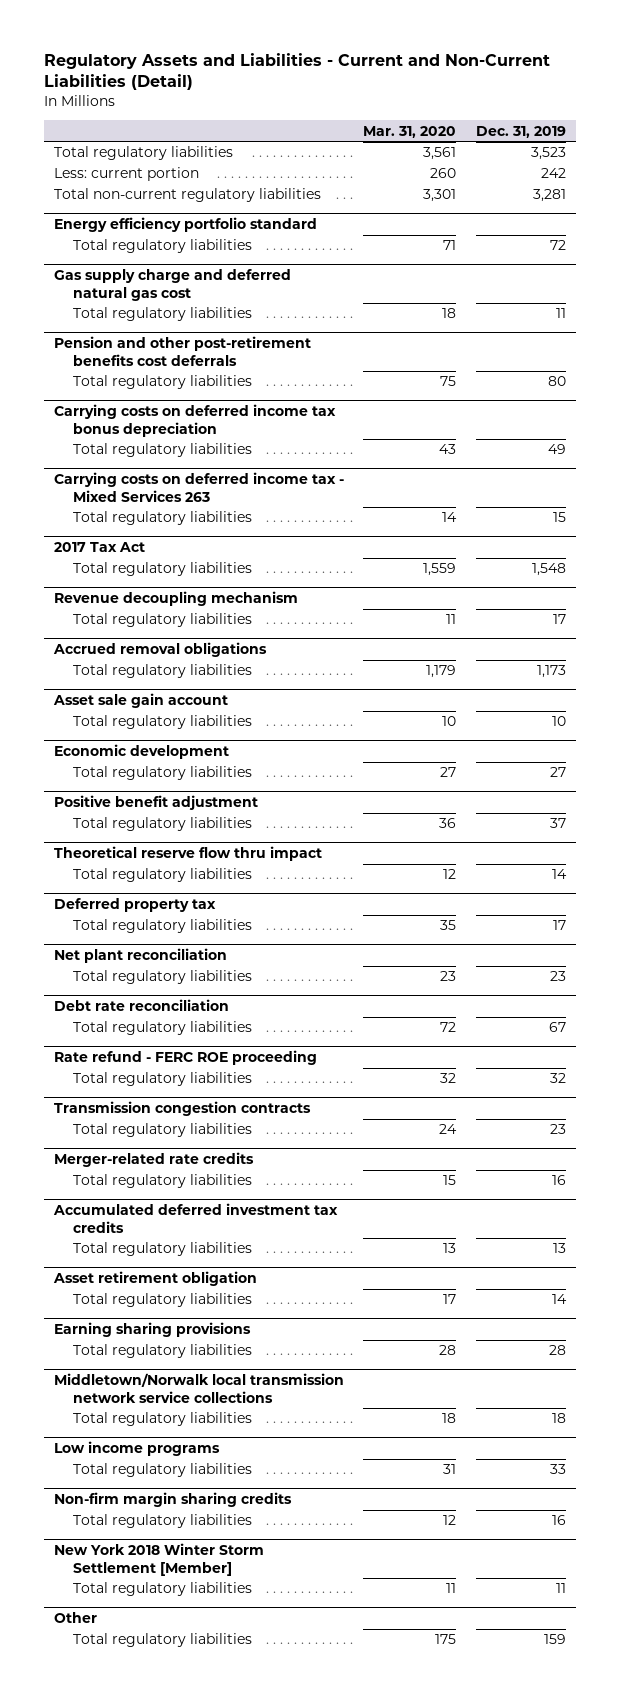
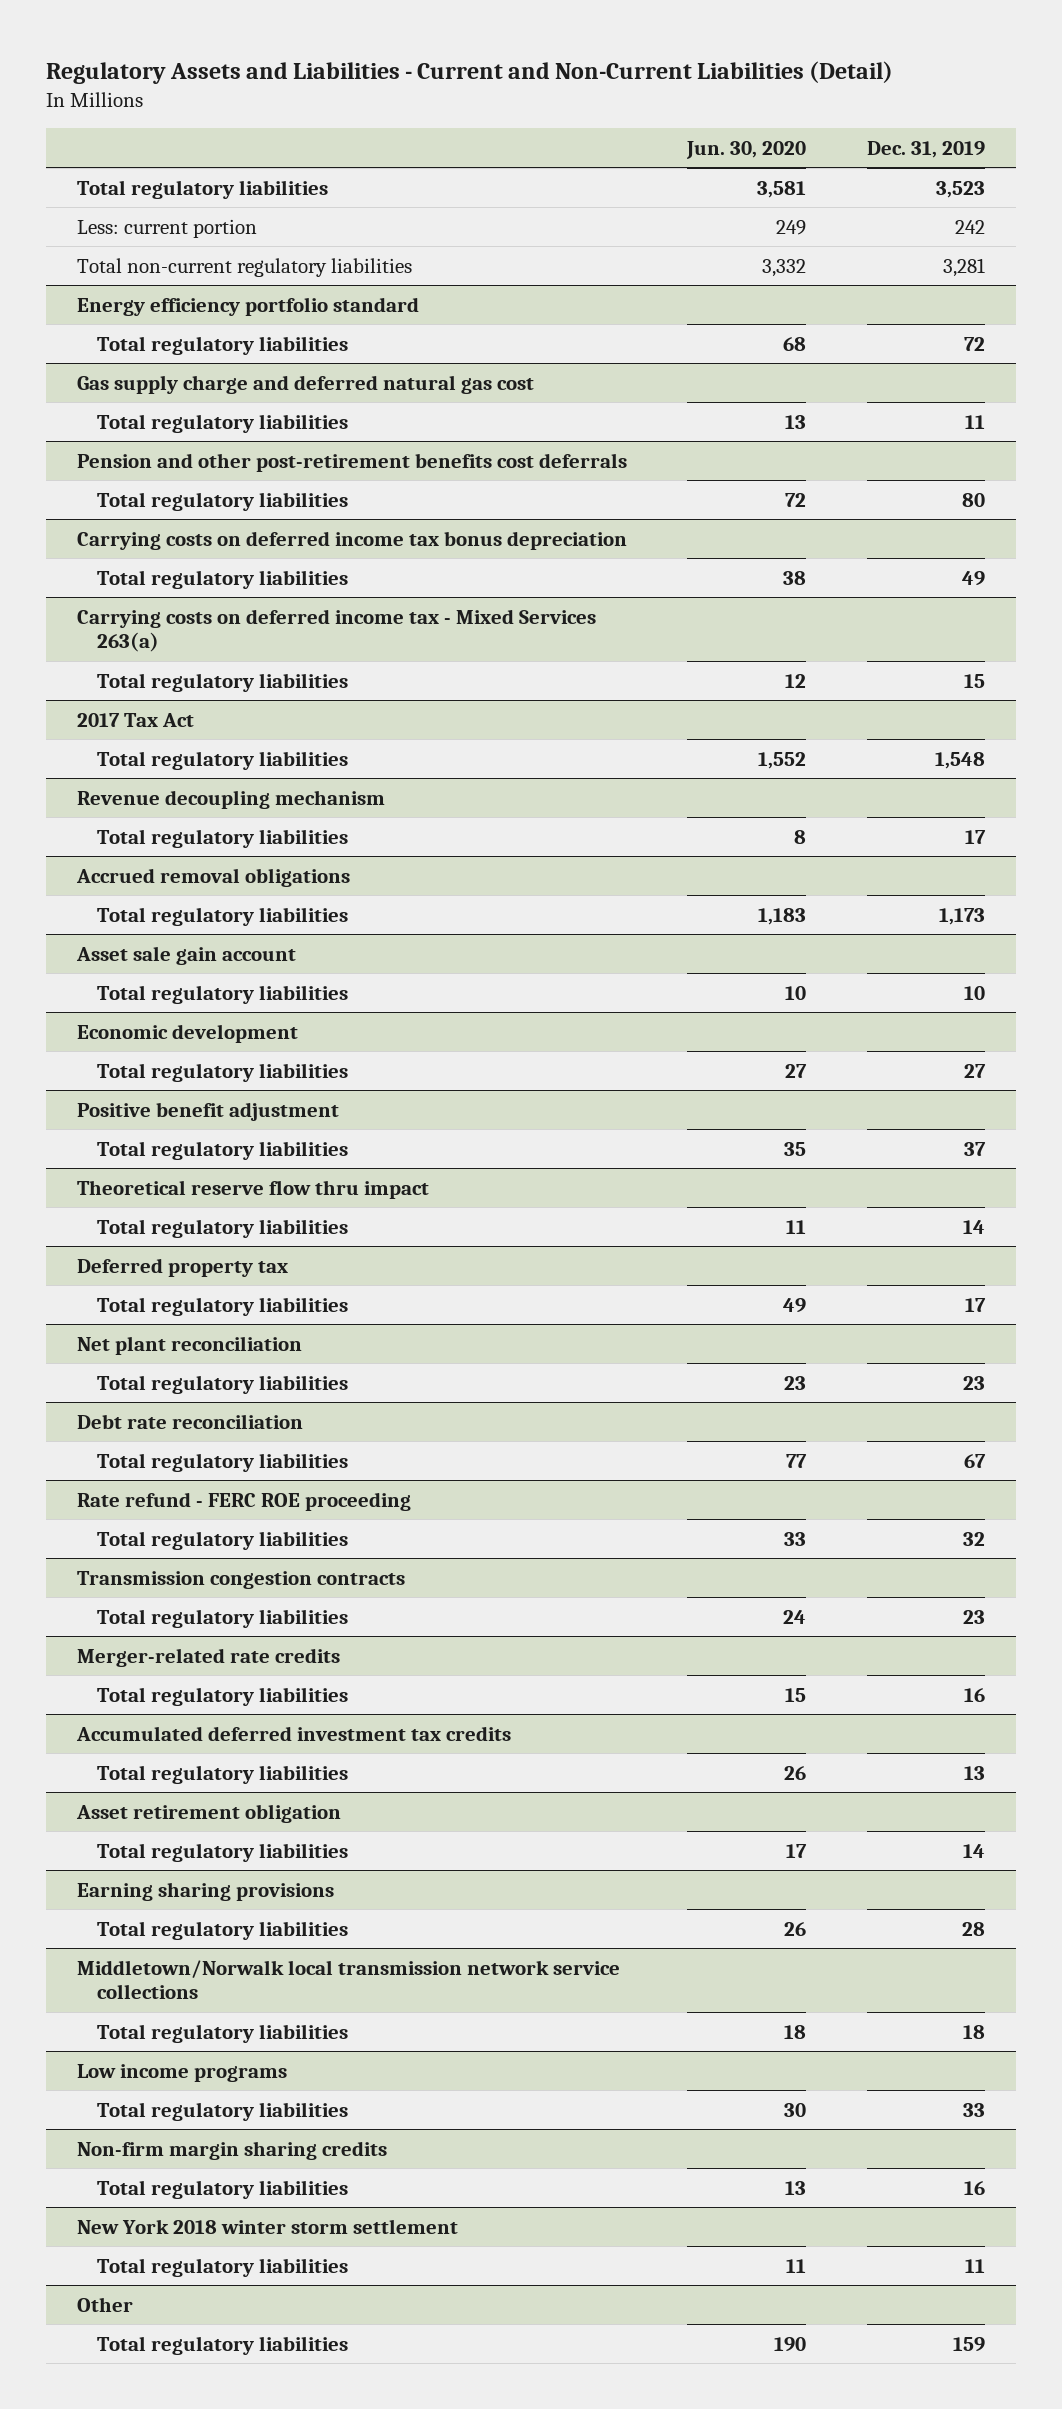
[363,125,457,138] Mar. 31, 2020 -> none
none -> [686,141,807,160] Jun. 30, 2020
[53,472,344,502] Carrying costs on deferred income tax - Mixed Services 263 -> [76,608,596,653] Carrying costs on deferred income tax - Mixed Services 263(a)
[53,1543,264,1576] New York 2018 Winter Storm Settlement [Member] -> [76,2218,458,2234] New York 2018 winter storm settlement

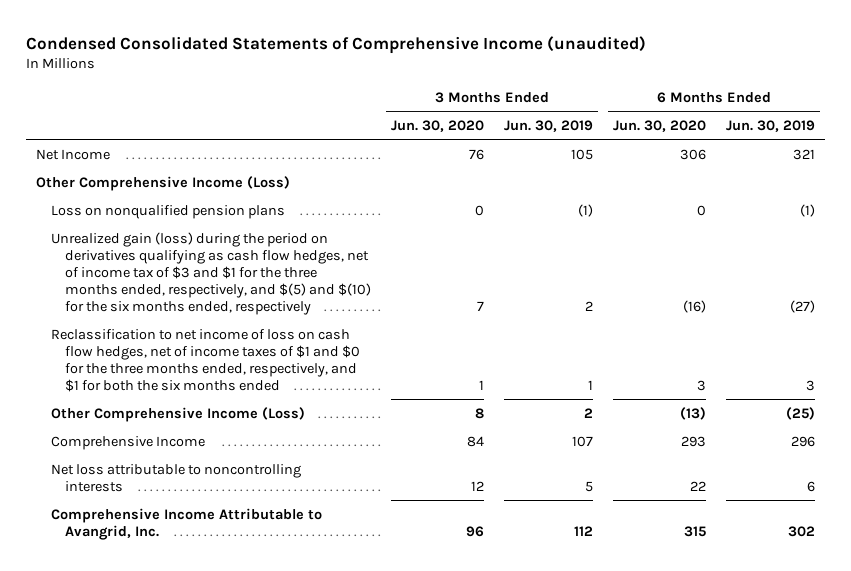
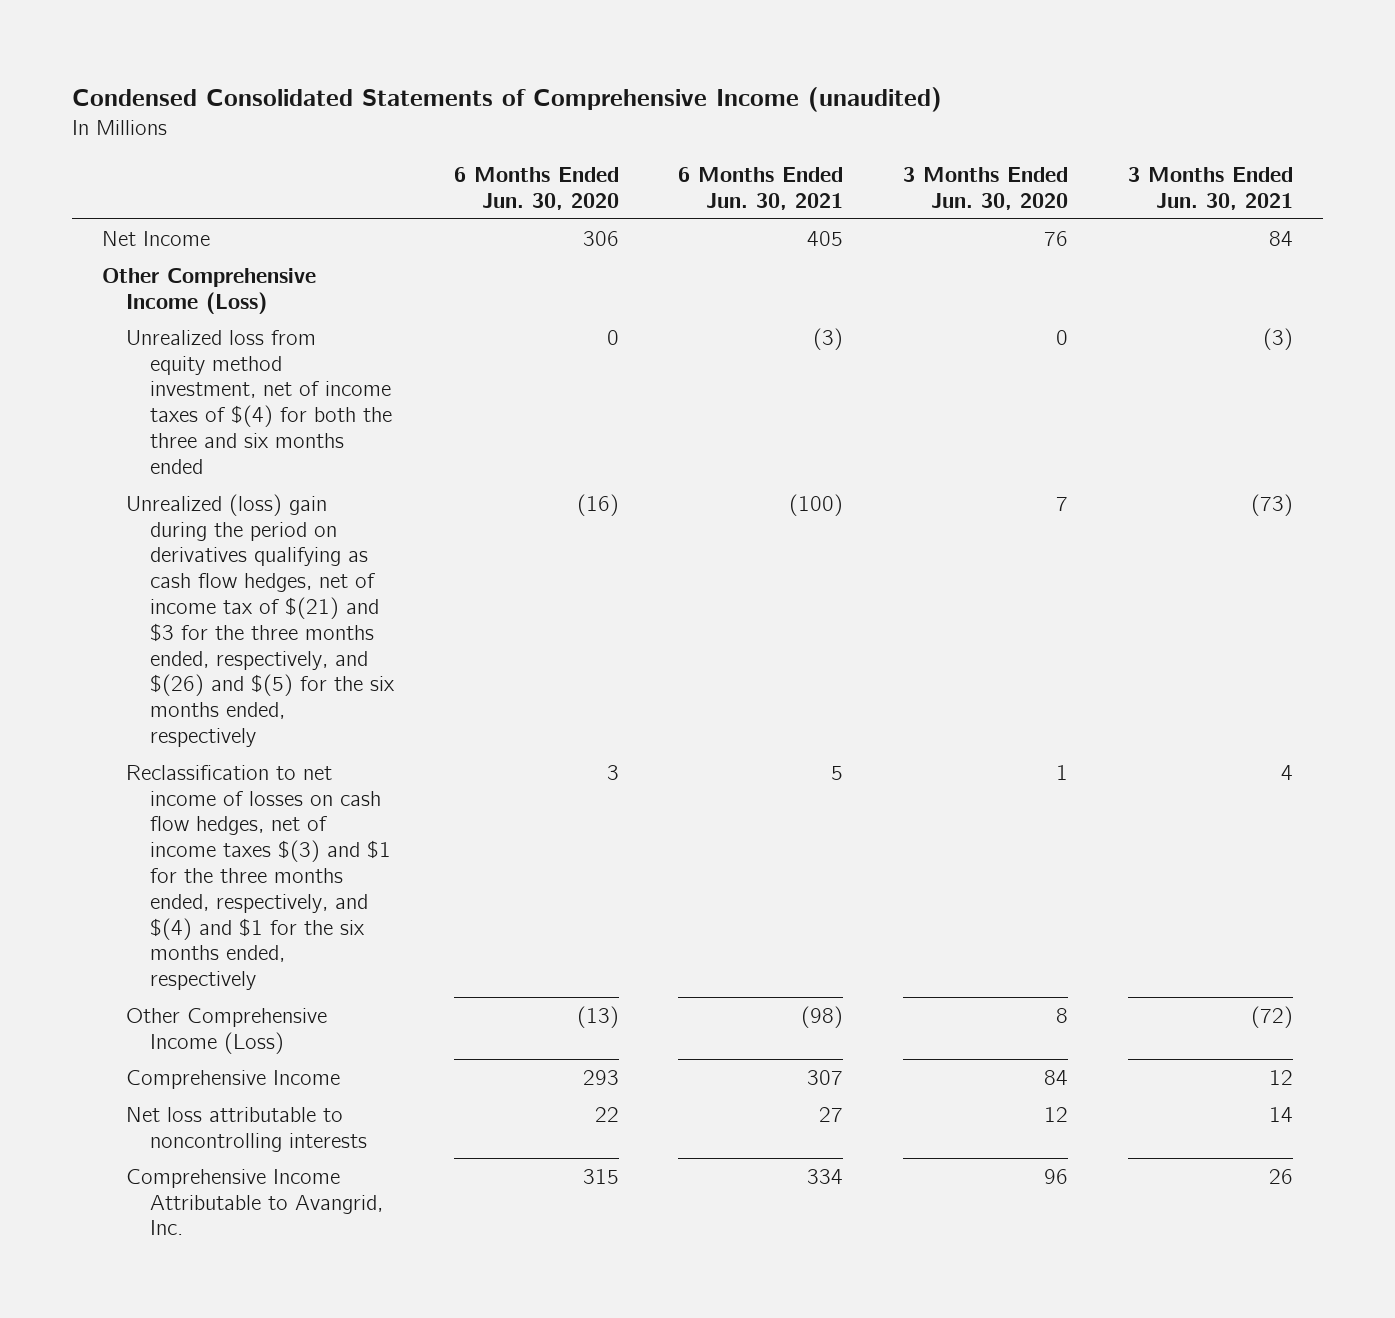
[504,119,594,132] Jun. 30, 2019 -> none
[726,119,816,132] Jun. 30, 2019 -> none
none -> [678,167,844,210] 6 Months Ended Jun. 30, 2021
none -> [1127,167,1293,210] 3 Months Ended Jun. 30, 2021
[50,204,285,219] Loss on nonqualified pension plans -> none
none -> [126,329,392,474] Unrealized loss from equity method investment, net of income taxes of $(4) for both the three and six months ended
[50,231,372,315] Unrealized gain (loss) during the period on derivatives qualifying as cash flow hedges, net of income tax of $3 and $1 for the three months ended, respectively, and $(5) and $(10) for the six months ended, respectively -> [126,493,395,748] Unrealized (loss) gain during the period on derivatives qualifying as cash flow hedges, net of income tax of $(21) and $3 for the three months ended, respectively, and $(26) and $(5) for the six months ended, respectively
[50,328,361,392] Reclassification to net income of loss on cash flow hedges, net of income taxes of $1 and $0 for the three months ended, respectively, and $1 for both the six months ended -> [126,764,391,991] Reclassification to net income of losses on cash flow hedges, net of income taxes $(3) and $1 for the three months ended, respectively, and $(4) and $1 for the six months ended, respectively

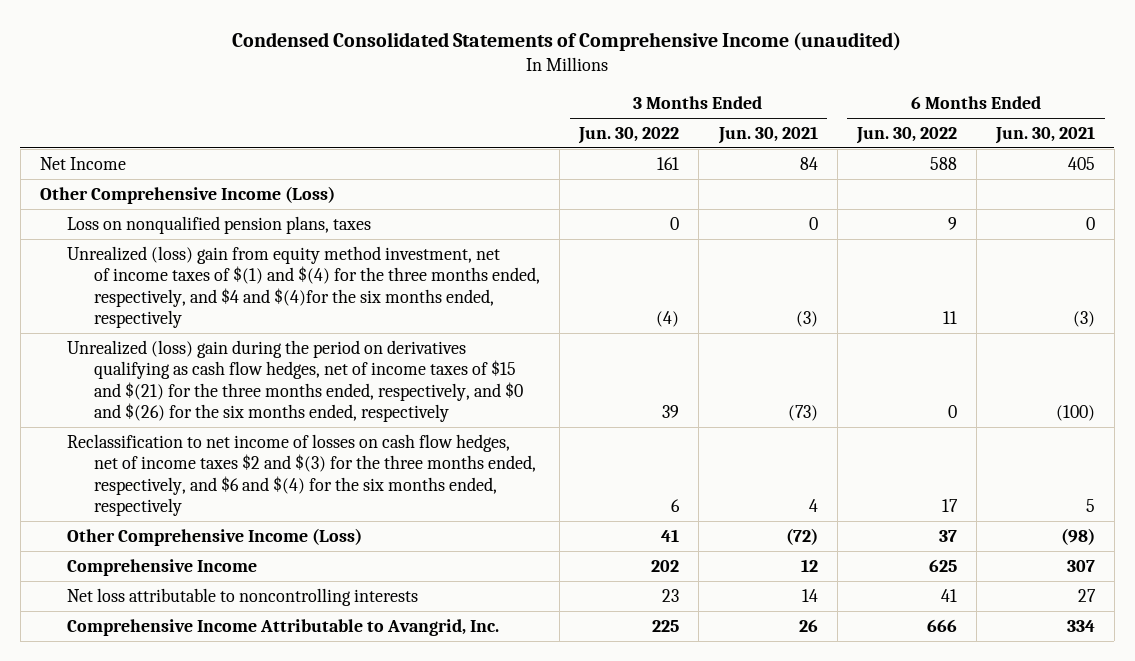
[453,167,619,210] 6 Months Ended Jun. 30, 2020 -> none
[903,167,1069,210] 3 Months Ended Jun. 30, 2020 -> none
none -> [578,126,680,144] Jun. 30, 2022
none -> [855,126,957,144] Jun. 30, 2022
none -> [66,215,371,234] Loss on nonqualified pension plans, taxes
[126,329,392,474] Unrealized loss from equity method investment, net of income taxes of $(4) for both the three and six months ended -> [66,245,541,329] Unrealized (loss) gain from equity method investment, net of income taxes of $(1) and $(4) for the three months ended, respectively, and $4 and $(4)for the six months ended, respectively
[126,493,395,748] Unrealized (loss) gain during the period on derivatives qualifying as cash flow hedges, net of income tax of $(21) and $3 for the three months ended, respectively, and $(26) and $(5) for the six months ended, respectively -> [66,339,524,423] Unrealized (loss) gain during the period on derivatives qualifying as cash flow hedges, net of income taxes of $15 and $(21) for the three months ended, respectively, and $0 and $(26) for the six months ended, respectively
[126,764,391,991] Reclassification to net income of losses on cash flow hedges, net of income taxes $(3) and $1 for the three months ended, respectively, and $(4) and $1 for the six months ended, respectively -> [66,433,537,517] Reclassification to net income of losses on cash flow hedges, net of income taxes $2 and $(3) for the three months ended, respectively, and $6 and $(4) for the six months ended, respectively

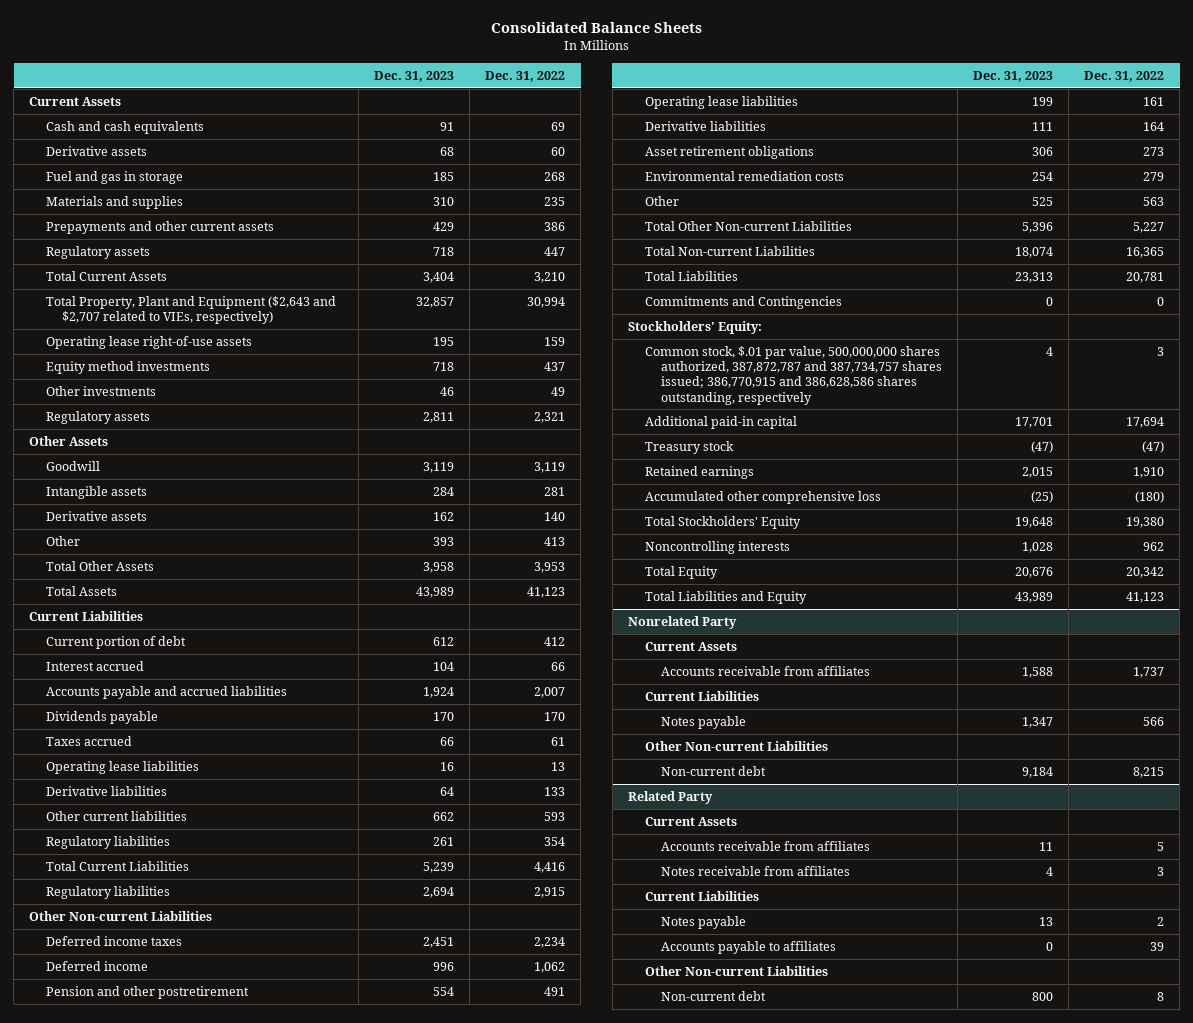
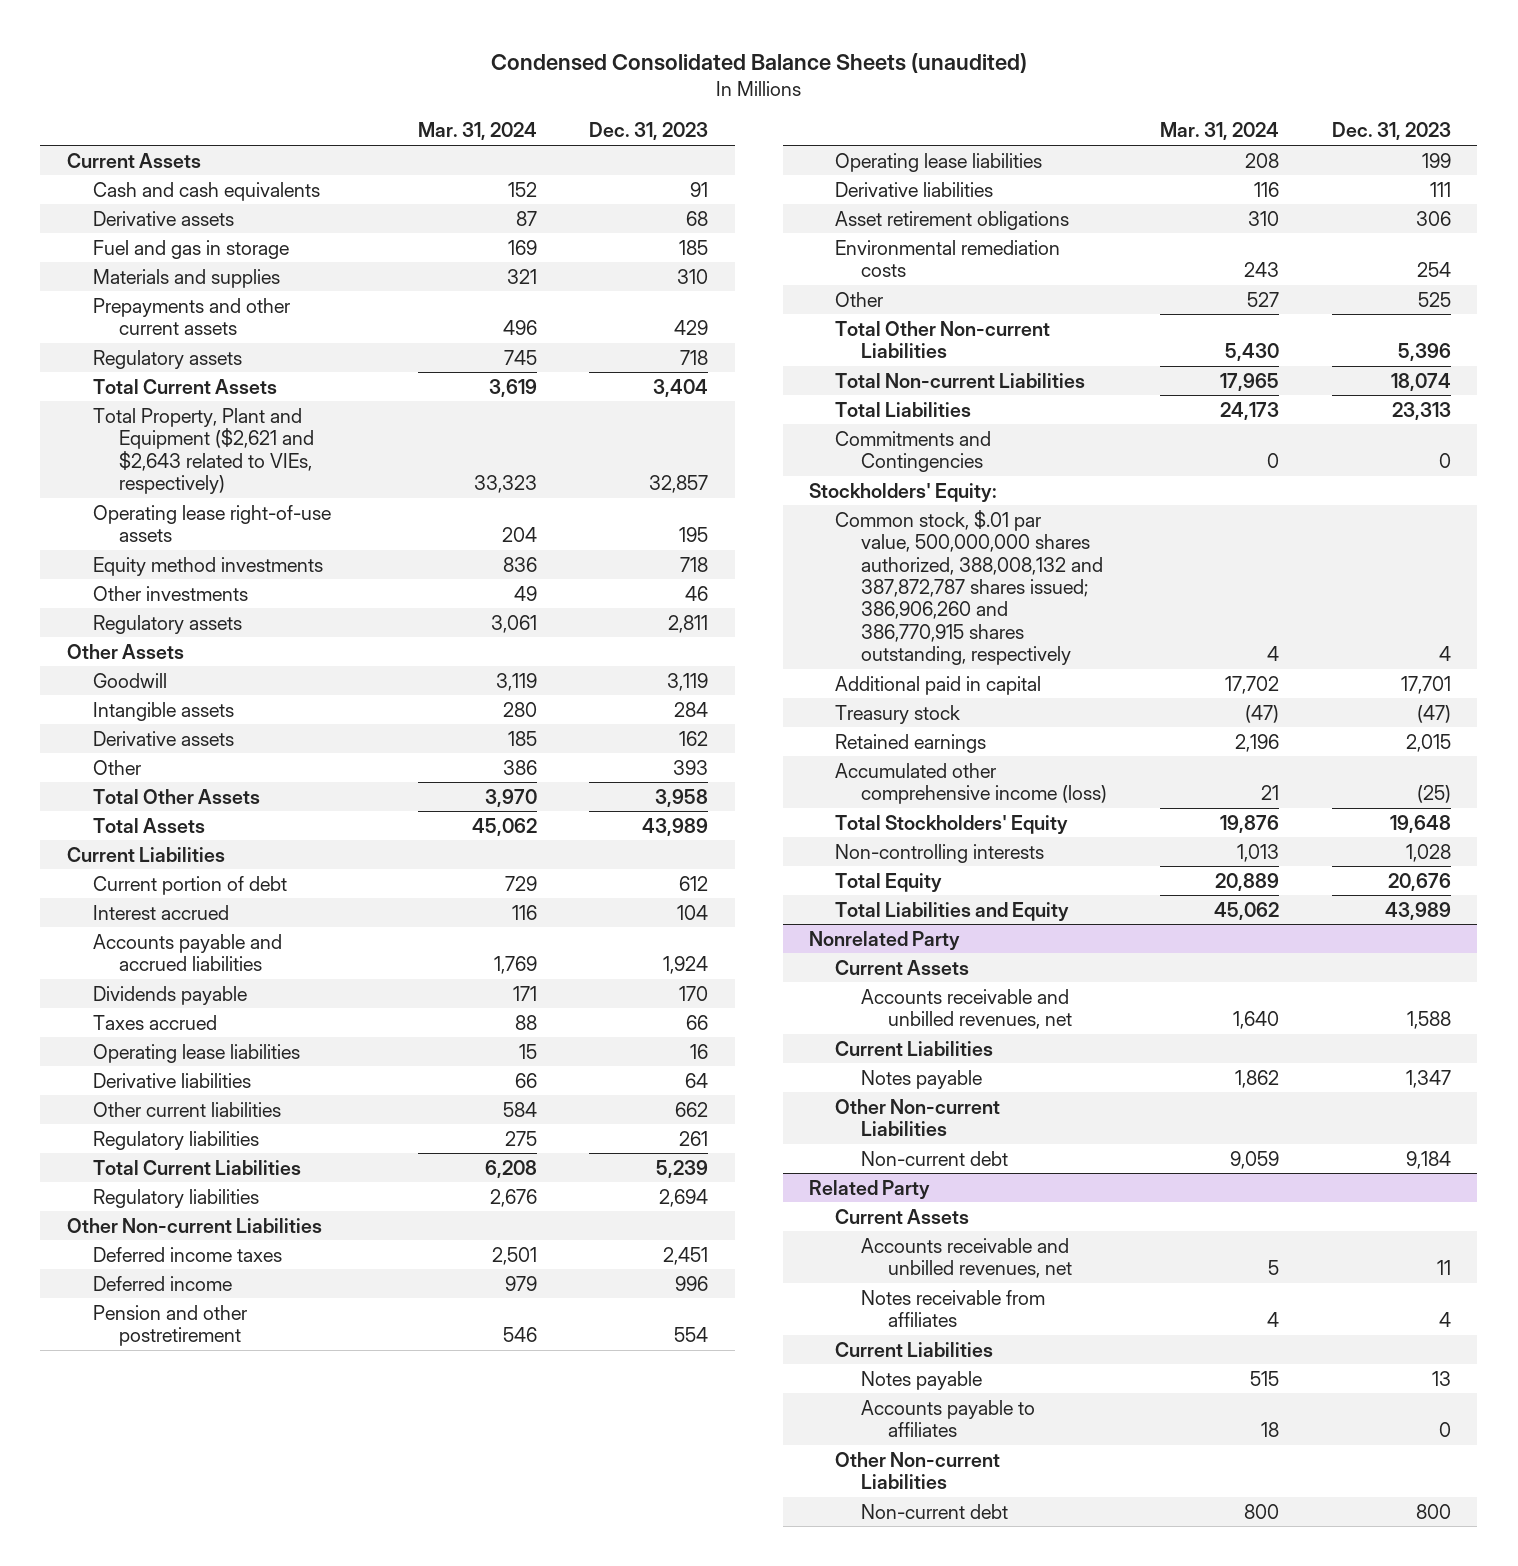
[490,22,702,34] Consolidated Balance Sheets -> [490,53,1027,74] Condensed Consolidated Balance Sheets (unaudited)
[485,71,566,83] Dec. 31, 2022 -> none
none -> [417,122,537,141] Mar. 31, 2024
[45,295,336,325] Total Property, Plant and Equipment ($2,643 and $2,707 related to VIEs, respectively) -> [92,407,314,494] Total Property, Plant and Equipment ($2,621 and $2,643 related to VIEs, respectively)
[644,345,943,405] Common stock, $.01 par value, 500,000,000 shares authorized, 387,872,787 and 387,734,757 shares issued; 386,770,915 and 386,628,586 shares outstanding, respectively -> [835,509,1104,666] Common stock, $.01 par value, 500,000,000 shares authorized, 388,008,132 and 387,872,787 shares issued; 386,906,260 and 386,770,915 shares outstanding, respectively
[644,415,797,429] Additional paid-in capital -> [835,675,1042,695] Additional paid in capital
[644,490,881,504] Accumulated other comprehensive loss -> [835,762,1108,805] Accumulated other comprehensive income (loss)
[644,540,790,554] Noncontrolling interests -> [835,843,1045,863] Non-controlling interests
[661,665,871,676] Accounts receivable from affiliates -> [861,988,1072,1030] Accounts receivable and unbilled revenues, net
[661,840,871,851] Accounts receivable from affiliates -> [861,1237,1072,1279] Accounts receivable and unbilled revenues, net

